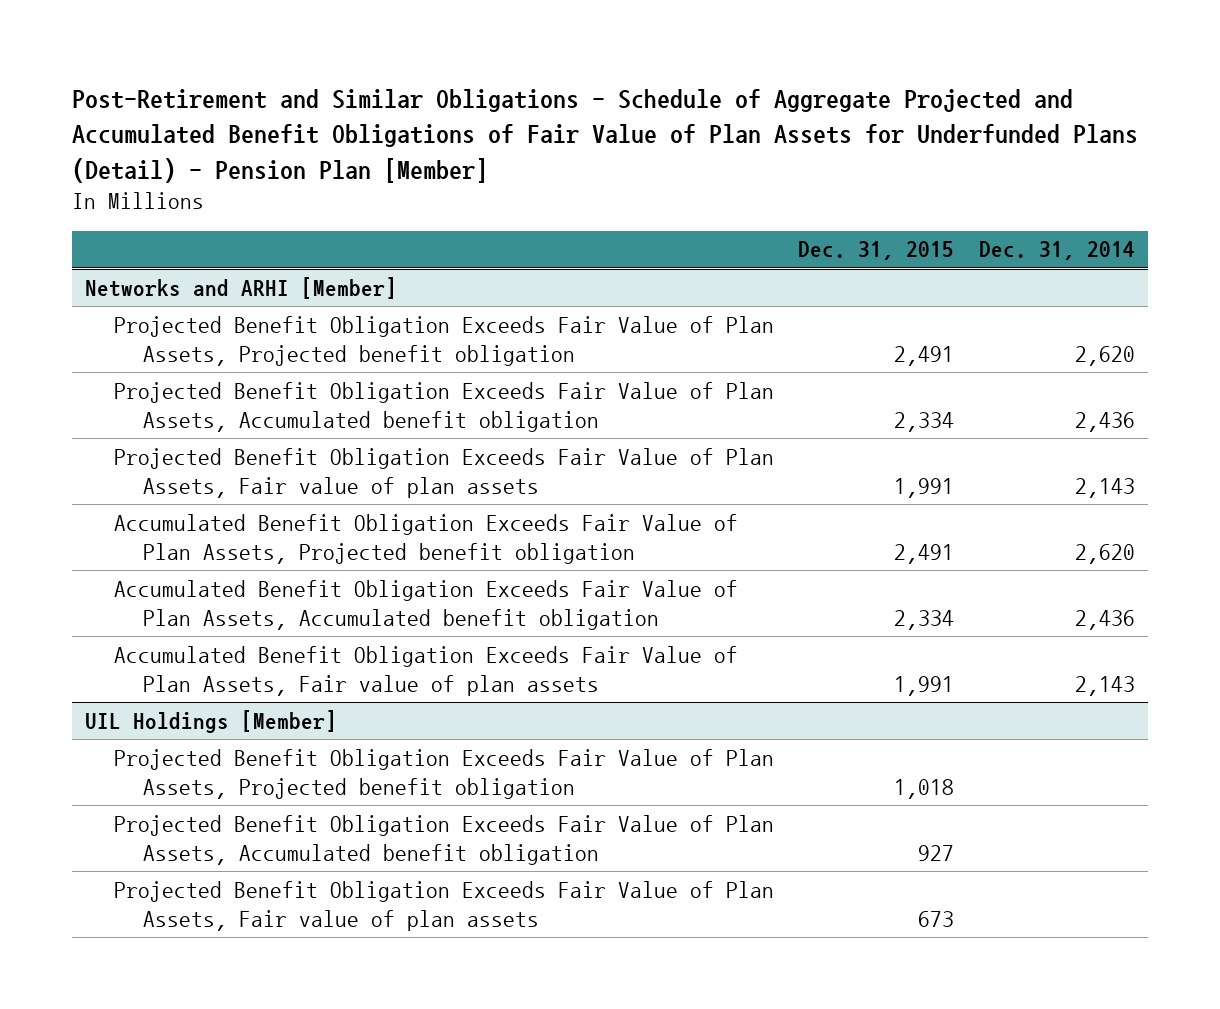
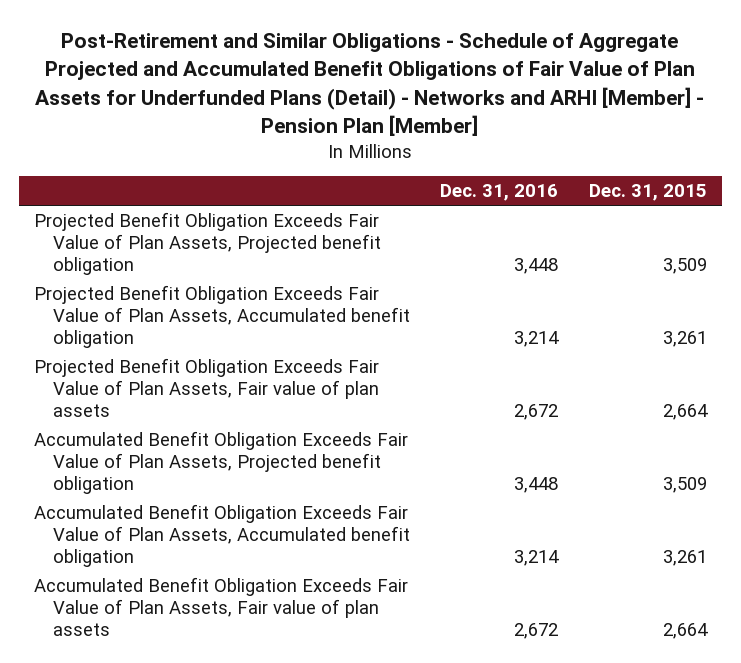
[72,89,1139,183] Post-Retirement and Similar Obligations - Schedule of Aggregate Projected and Accumulated Benefit Obligations of Fair Value of Plan Assets for Underfunded Plans (Detail) - Pension Plan [Member] -> [35,32,705,137] Post-Retirement and Similar Obligations - Schedule of Aggregate Projected and Accumulated Benefit Obligations of Fair Value of Plan Assets for Underfunded Plans (Detail) - Networks and ARHI [Member] - Pension Plan [Member]
[979,241,1136,261] Dec. 31, 2014 -> none
none -> [440,184,559,202] Dec. 31, 2016
[84,276,397,299] Networks and ARHI [Member] -> none
[84,709,337,733] UIL Holdings [Member] -> none
[113,748,774,799] Projected Benefit Obligation Exceeds Fair Value of Plan Assets, Projected benefit obligation -> none
[113,814,774,865] Projected Benefit Obligation Exceeds Fair Value of Plan Assets, Accumulated benefit obligation -> none
[113,880,774,931] Projected Benefit Obligation Exceeds Fair Value of Plan Assets, Fair value of plan assets -> none
[894,345,955,366] 2,491 -> [662,258,707,275] 3,509
[894,411,955,432] 2,334 -> [662,331,707,348] 3,261
[894,477,955,498] 1,991 -> [662,404,708,421] 2,664
[894,543,955,564] 2,491 -> [662,477,707,494] 3,509
[894,609,955,630] 2,334 -> [662,550,707,567] 3,261
[894,675,955,696] 1,991 -> [662,623,708,640] 2,664

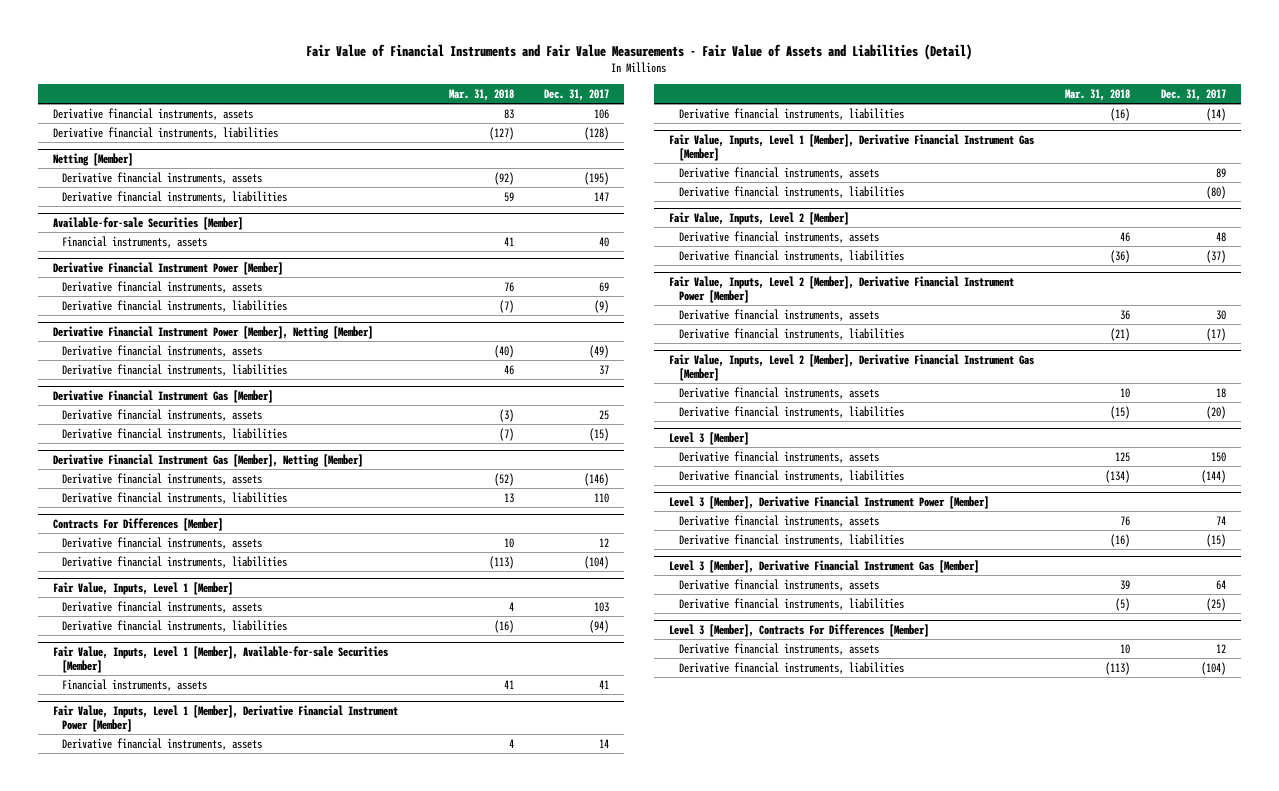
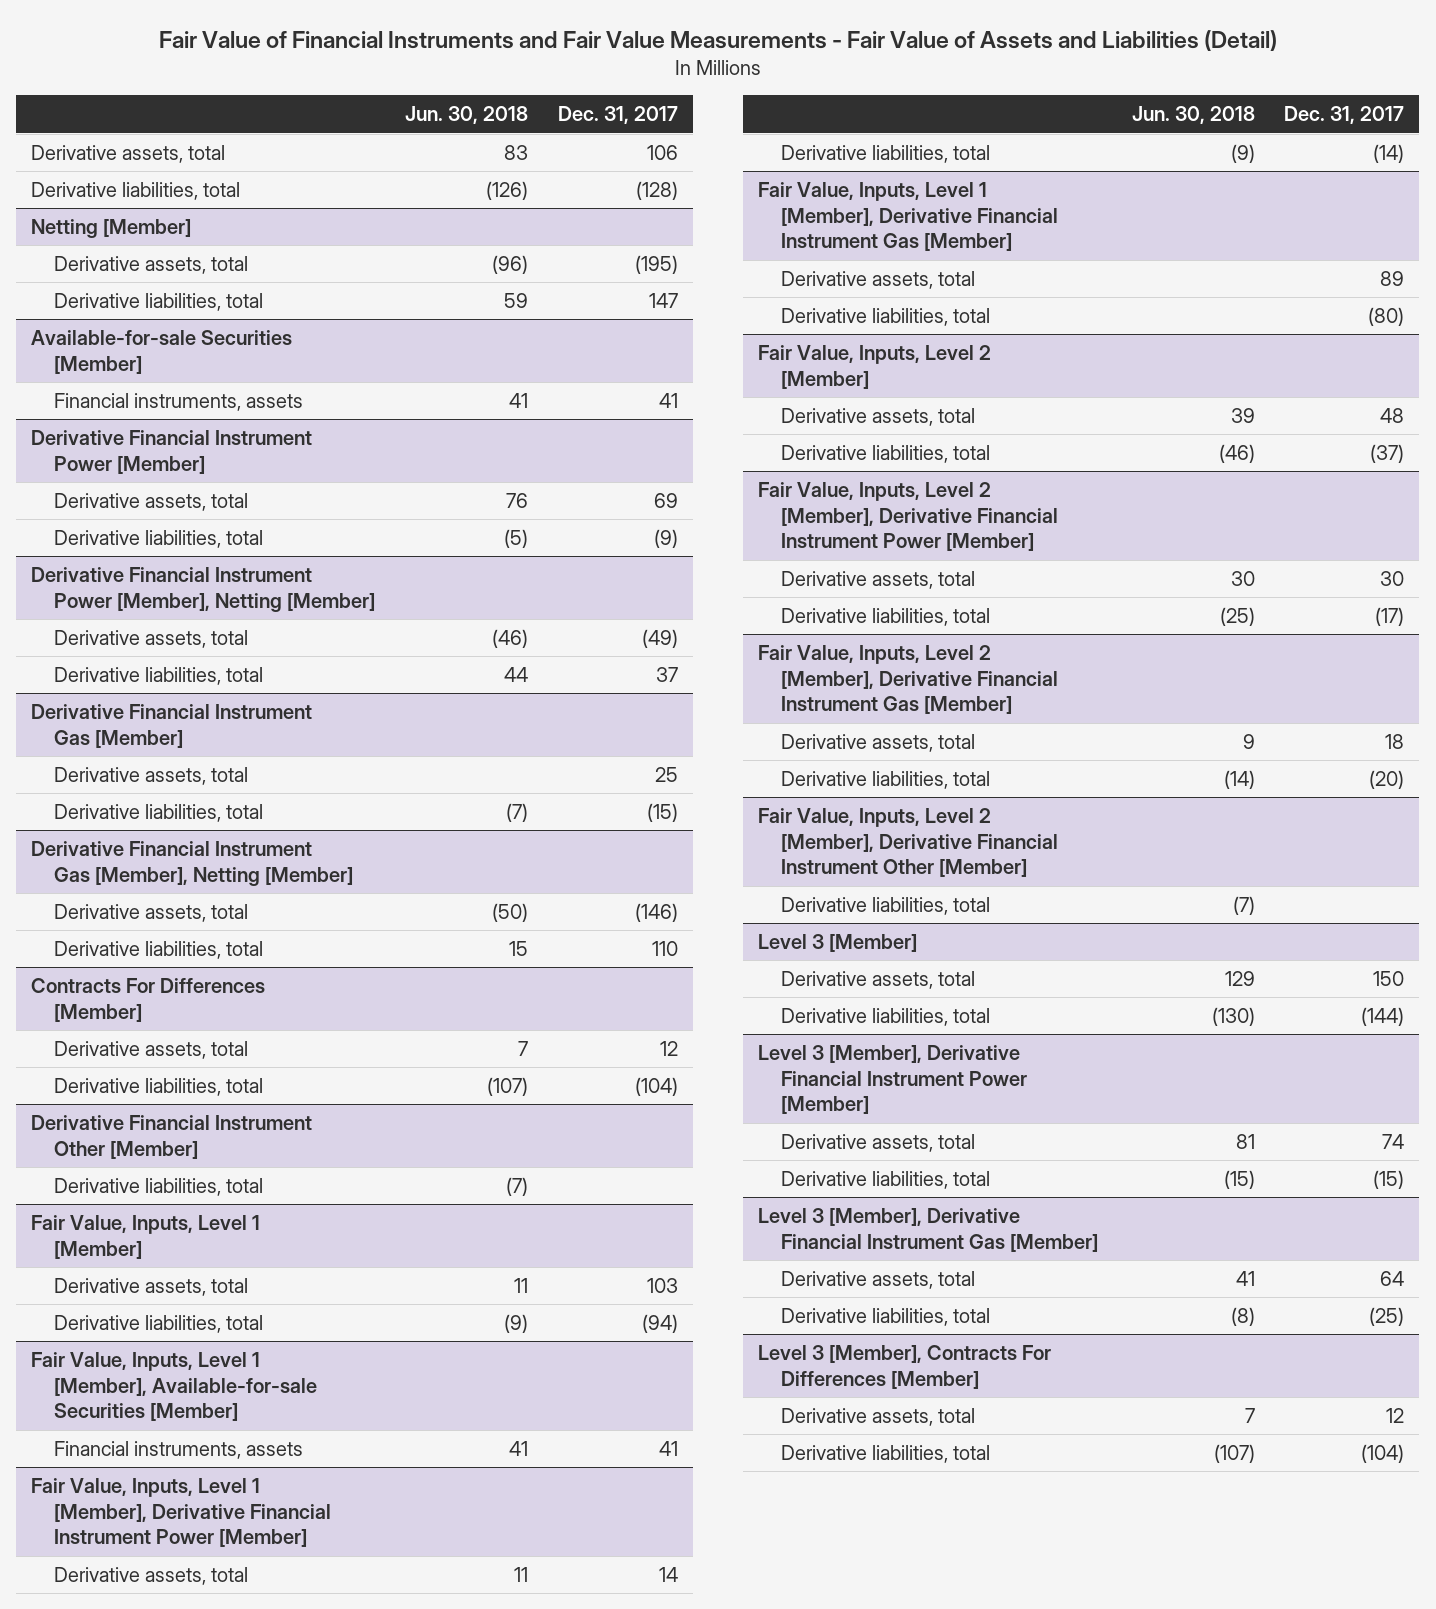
[448,88,514,101] Mar. 31, 2018 -> none
none -> [405,106,529,125] Jun. 30, 2018
[52,107,253,120] Derivative financial instruments, assets -> none
none -> [31,145,226,164] Derivative assets, total
[52,126,278,139] Derivative financial instruments, liabilities -> [31,182,241,201] Derivative liabilities, total
[62,171,263,184] Derivative financial instruments, assets -> [54,256,249,275] Derivative assets, total
[62,190,288,203] Derivative financial instruments, liabilities -> [54,293,264,312] Derivative liabilities, total
[599,236,610,247] 40 -> [658,393,678,409] 41
[62,280,263,293] Derivative financial instruments, assets -> none
[62,299,288,312] Derivative financial instruments, liabilities -> none
none -> [54,493,249,512] Derivative assets, total
none -> [54,530,264,549] Derivative liabilities, total
[62,344,263,357] Derivative financial instruments, assets -> none
[62,363,288,376] Derivative financial instruments, liabilities -> none
none -> [54,630,249,649] Derivative assets, total
none -> [54,667,264,686] Derivative liabilities, total
[62,408,263,421] Derivative financial instruments, assets -> none
[62,427,288,440] Derivative financial instruments, liabilities -> none
none -> [54,767,249,786] Derivative assets, total
none -> [54,804,264,823] Derivative liabilities, total
[62,491,288,504] Derivative financial instruments, liabilities -> none
[62,472,263,485] Derivative financial instruments, assets -> [54,904,249,923] Derivative assets, total
none -> [54,941,264,960] Derivative liabilities, total
[62,536,263,549] Derivative financial instruments, assets -> none
[62,555,288,568] Derivative financial instruments, liabilities -> none
none -> [54,1041,249,1060] Derivative assets, total
none -> [54,1078,264,1097] Derivative liabilities, total
none -> [31,1115,313,1159] Derivative Financial Instrument Other [Member]
none -> [54,1178,264,1197] Derivative liabilities, total
[62,600,263,613] Derivative financial instruments, assets -> none
[62,619,288,632] Derivative financial instruments, liabilities -> none
none -> [54,1278,249,1297] Derivative assets, total
none -> [54,1315,264,1334] Derivative liabilities, total
[62,737,263,750] Derivative financial instruments, assets -> none
[678,107,904,120] Derivative financial instruments, liabilities -> none
none -> [54,1567,249,1586] Derivative assets, total
none -> [781,145,991,164] Derivative liabilities, total
[678,166,879,179] Derivative financial instruments, assets -> none
[678,185,904,198] Derivative financial instruments, liabilities -> none
none -> [781,271,976,290] Derivative assets, total
none -> [781,308,991,327] Derivative liabilities, total
[678,230,879,243] Derivative financial instruments, assets -> none
[678,249,904,262] Derivative financial instruments, liabilities -> none
none -> [781,408,976,427] Derivative assets, total
none -> [781,445,991,464] Derivative liabilities, total
[678,308,879,321] Derivative financial instruments, assets -> none
[678,327,904,340] Derivative financial instruments, liabilities -> none
none -> [781,571,976,590] Derivative assets, total
none -> [781,608,991,627] Derivative liabilities, total
[678,386,879,399] Derivative financial instruments, assets -> none
[678,405,904,418] Derivative financial instruments, liabilities -> none
none -> [781,734,976,753] Derivative assets, total
none -> [781,771,991,790] Derivative liabilities, total
none -> [757,808,1059,878] Fair Value, Inputs, Level 2 [Member], Derivative Financial Instrument Other [Member]
none -> [781,897,991,916] Derivative liabilities, total
[678,450,879,463] Derivative financial instruments, assets -> none
none -> [781,971,976,990] Derivative assets, total
[678,469,904,482] Derivative financial instruments, liabilities -> [781,1008,991,1027] Derivative liabilities, total
[678,514,879,527] Derivative financial instruments, assets -> none
[678,533,904,546] Derivative financial instruments, liabilities -> none
none -> [781,1134,976,1153] Derivative assets, total
none -> [781,1171,991,1190] Derivative liabilities, total
[678,578,879,591] Derivative financial instruments, assets -> none
[678,597,904,610] Derivative financial instruments, liabilities -> none
none -> [781,1271,976,1290] Derivative assets, total
none -> [781,1308,991,1327] Derivative liabilities, total
[678,642,879,655] Derivative financial instruments, assets -> none
[678,661,904,674] Derivative financial instruments, liabilities -> none
none -> [781,1408,976,1427] Derivative assets, total
none -> [781,1445,991,1464] Derivative liabilities, total

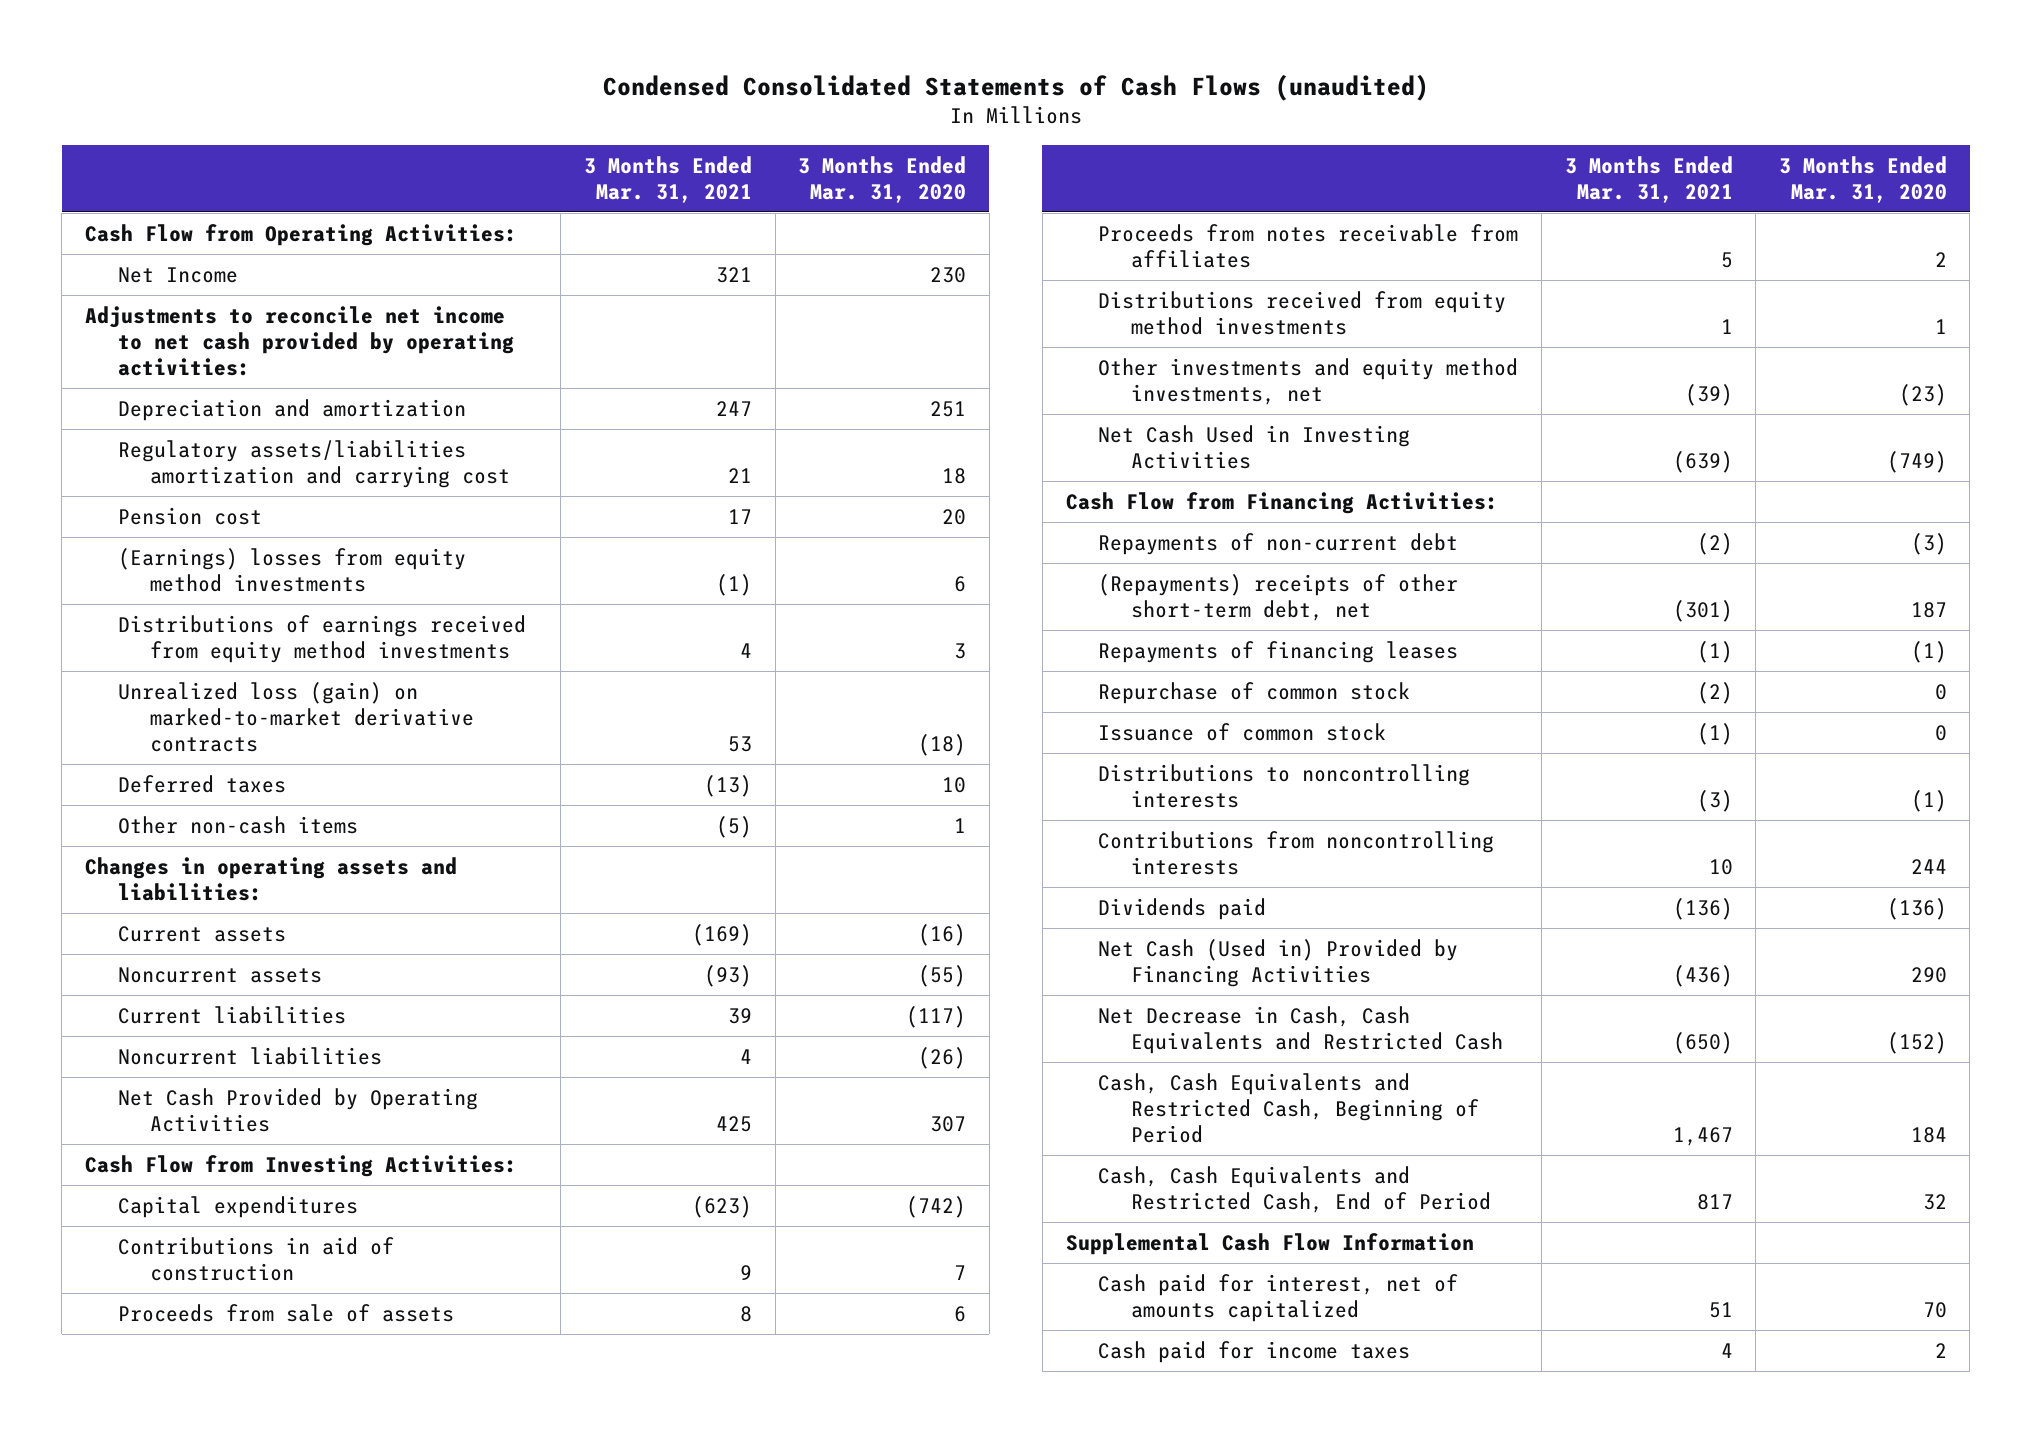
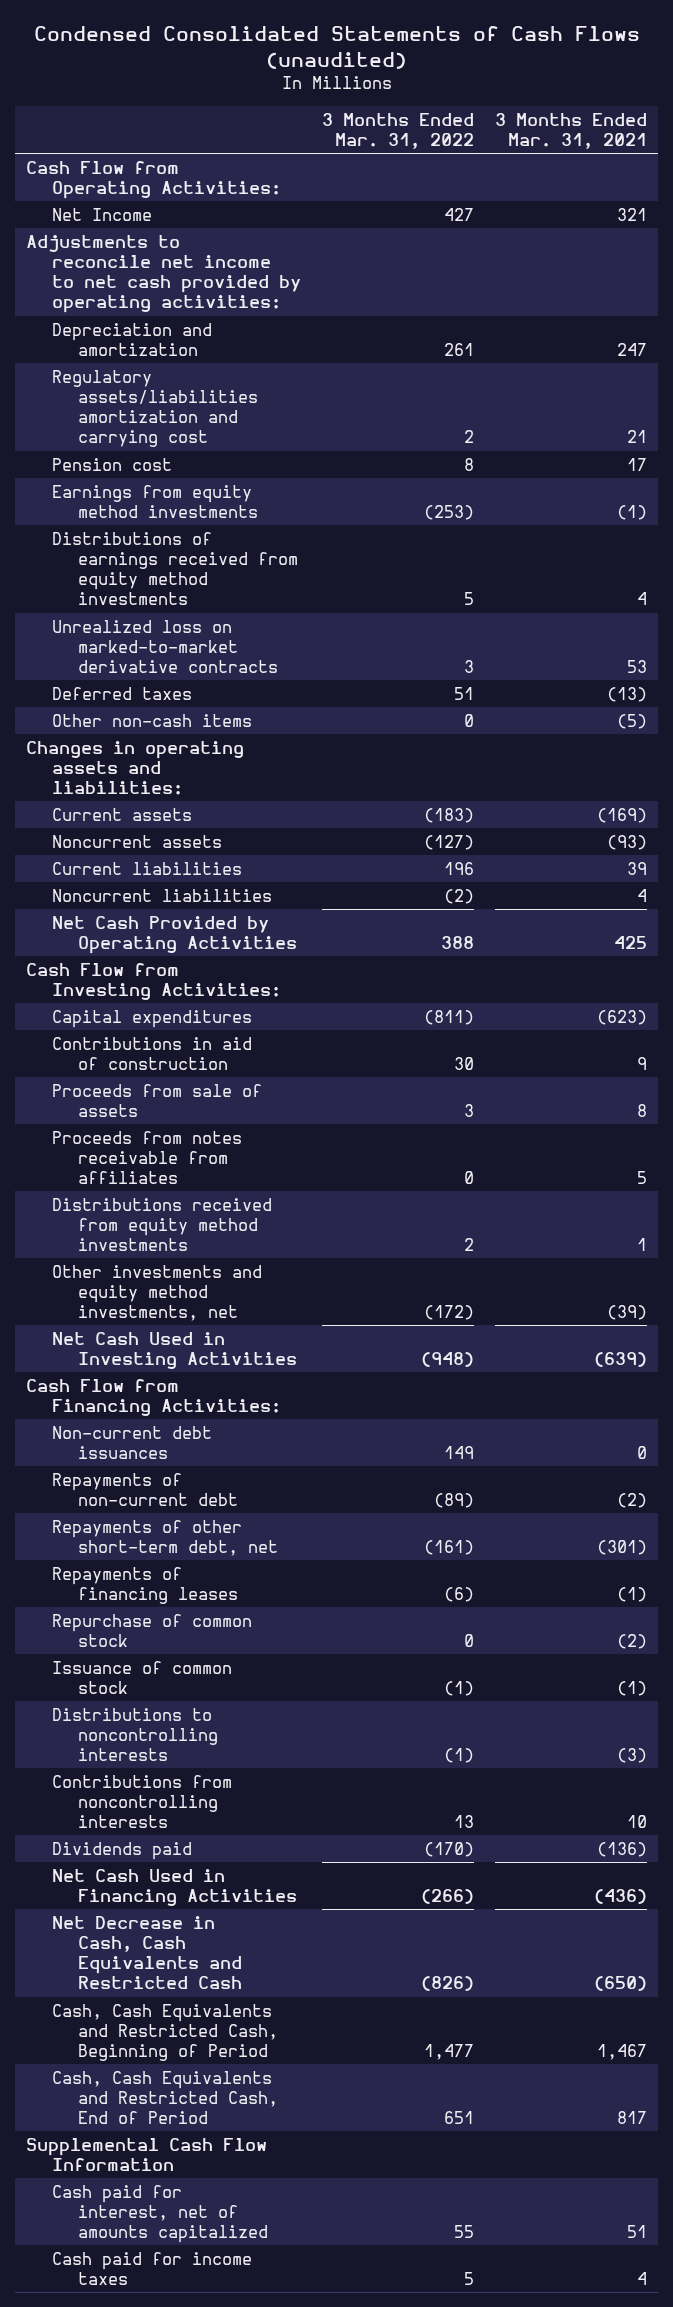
[798,155,967,203] 3 Months Ended Mar. 31, 2020 -> none
none -> [322,112,475,149] 3 Months Ended Mar. 31, 2022
[117,548,466,593] (Earnings) losses from equity method investments -> [51,484,258,519] Earnings from equity method investments
[117,682,475,753] Unrealized loss (gain) on marked-to-market derivative contracts -> [51,619,278,674] Unrealized loss on marked-to-market derivative contracts
none -> [51,1425,212,1460] Non-current debt issuances
[1098,574,1459,622] (Repayments) receipts of other short-term debt, net -> [51,1519,278,1557] Repayments of other short-term debt, net
[1098,939,1459,988] Net Cash (Used in) Provided by Financing Activities -> [51,1868,297,1907] Net Cash Used in Financing Activities

